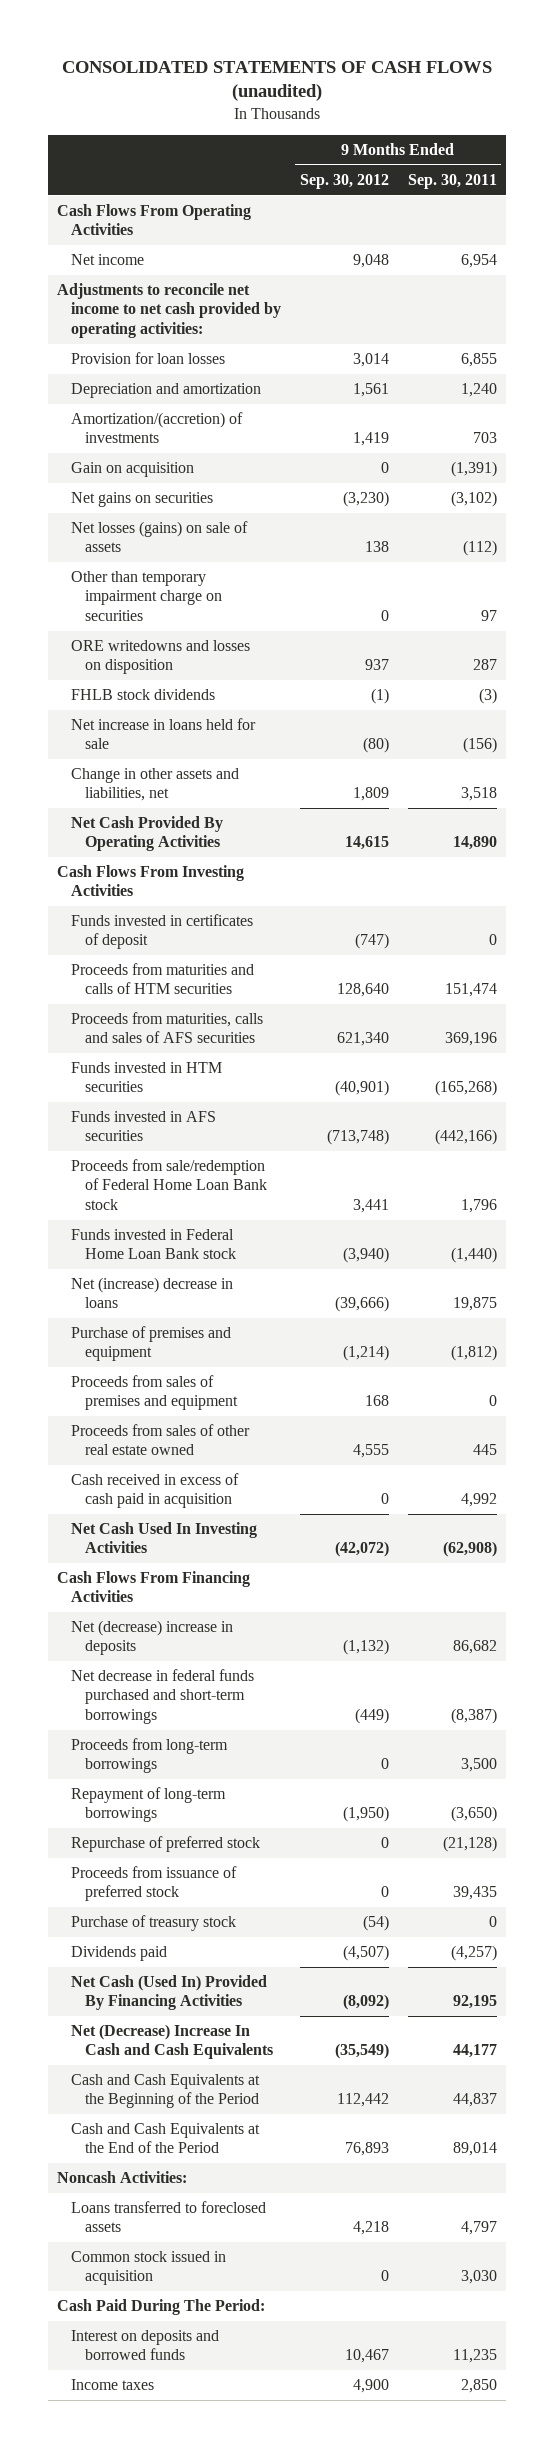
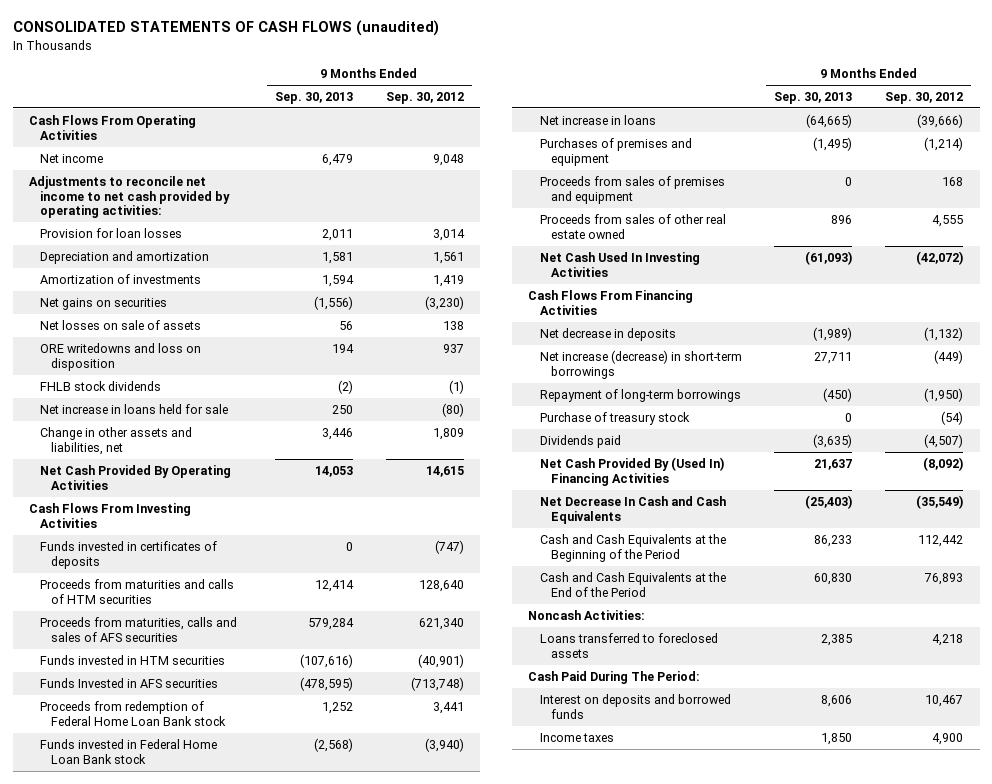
[407,173,497,189] Sep. 30, 2011 -> none
none -> [275,91,354,104] Sep. 30, 2013
[71,462,195,478] Gain on acquisition -> none
[71,412,244,444] Amortization/(accretion) of investments -> [40,273,202,284] Amortization of investments
[71,571,222,621] Other than temporary impairment charge on securities -> none
[71,521,249,553] Net losses (gains) on sale of assets -> [40,319,202,330] Net losses on sale of assets
[71,640,251,675] ORE writedowns and losses on disposition -> [40,342,202,371] ORE writedowns and loss on disposition
[71,914,254,950] Funds invested in certificates of deposit -> [40,540,218,569] Funds invested in certificates of deposits
[71,1111,217,1142] Funds invested in AFS securities -> [40,677,219,688] Funds Invested in AFS securities
[71,1159,267,1210] Proceeds from sale/redemption of Federal Home Loan Bank stock -> [40,700,227,726] Proceeds from redemption of Federal Home Loan Bank stock
[71,1277,234,1309] Net (increase) decrease in loans -> [539,114,656,125] Net increase in loans
[71,1326,232,1362] Purchase of premises and equipment -> [539,137,692,166] Purchases of premises and equipment
[71,1473,240,1509] Cash received in excess of cash paid in acquisition -> none
[71,1738,229,1774] Proceeds from long-term borrowings -> none
[71,1620,234,1656] Net (decrease) increase in deposits -> [539,327,676,341] Net decrease in deposits
[71,1669,255,1724] Net decrease in federal funds purchased and short-term borrowings -> [539,349,742,379] Net increase (decrease) in short-term borrowings
[71,1836,261,1853] Repurchase of preferred stock -> none
[71,1866,238,1902] Proceeds from issuance of preferred stock -> none
[71,1975,268,2011] Net Cash (Used In) Provided By Financing Activities -> [539,456,724,486] Net Cash Provided By (Used In) Financing Activities
[71,2024,273,2060] Net (Decrease) Increase In Cash and Cash Equivalents -> [539,495,726,524] Net Decrease In Cash and Cash Equivalents
[71,2251,227,2286] Common stock issued in acquisition -> none

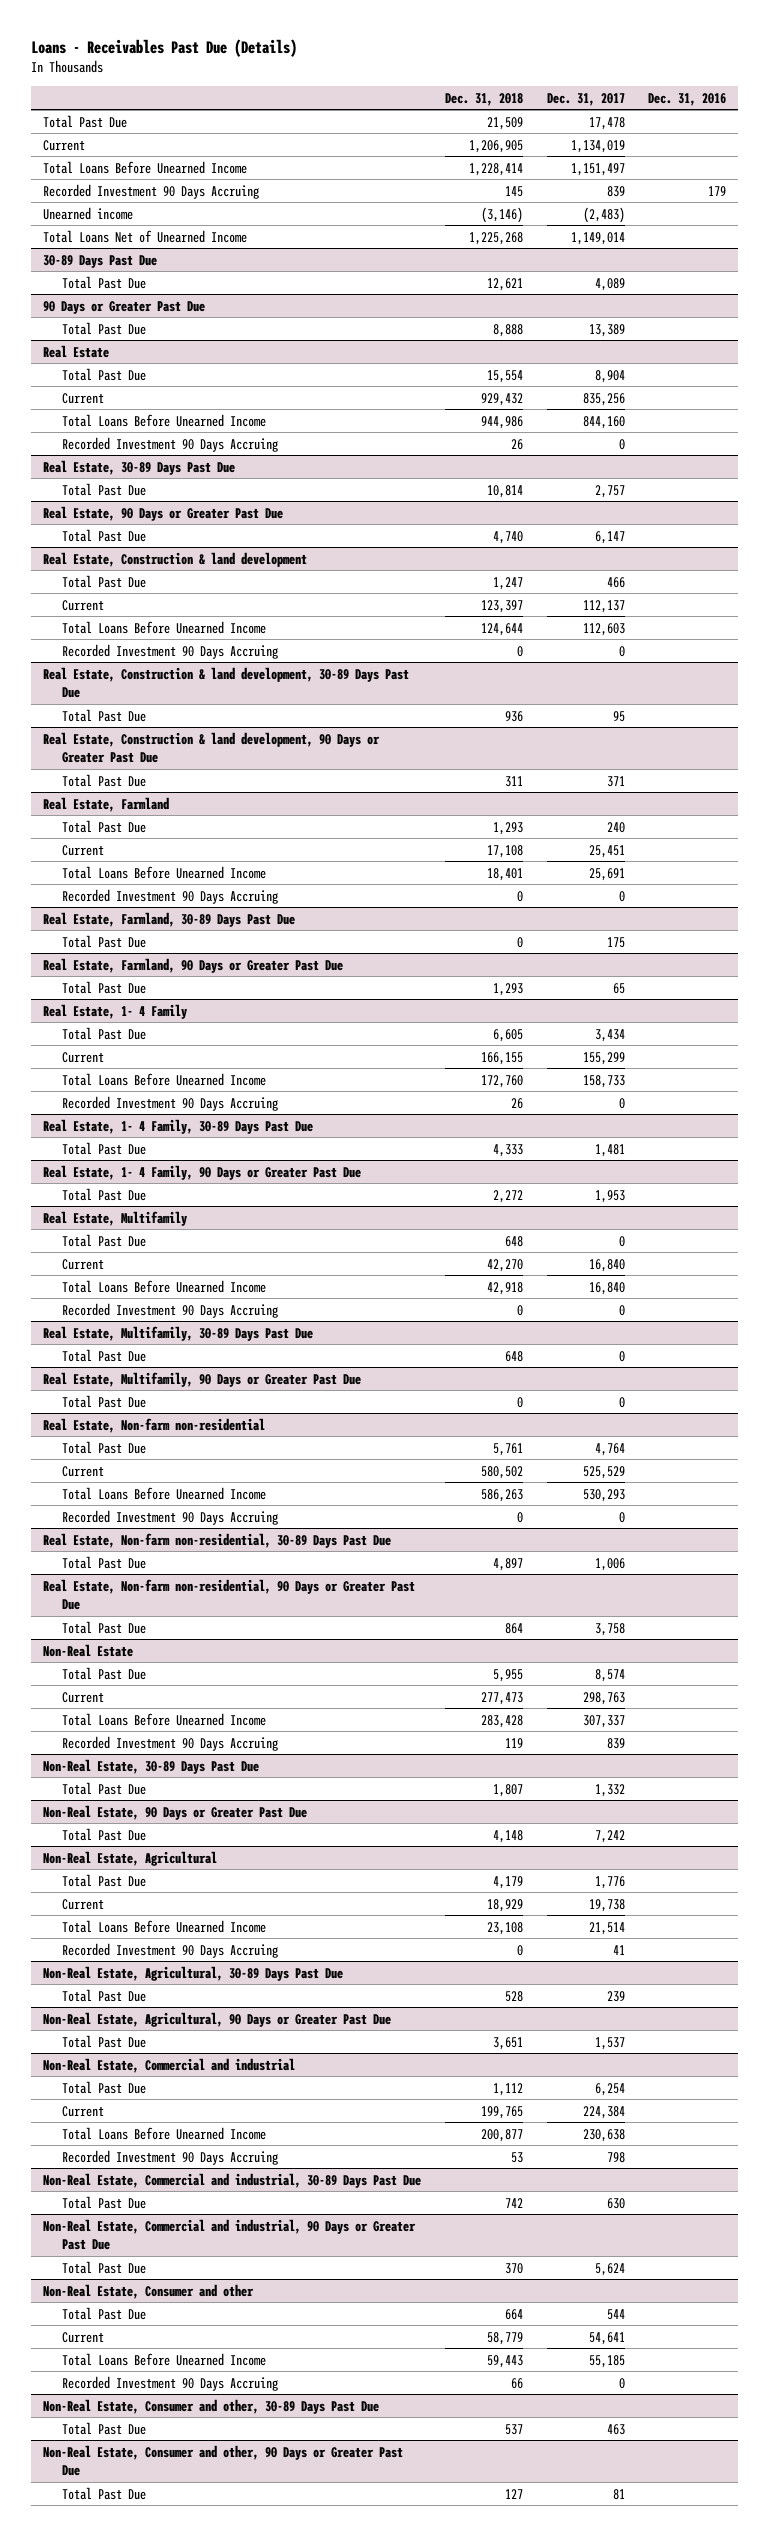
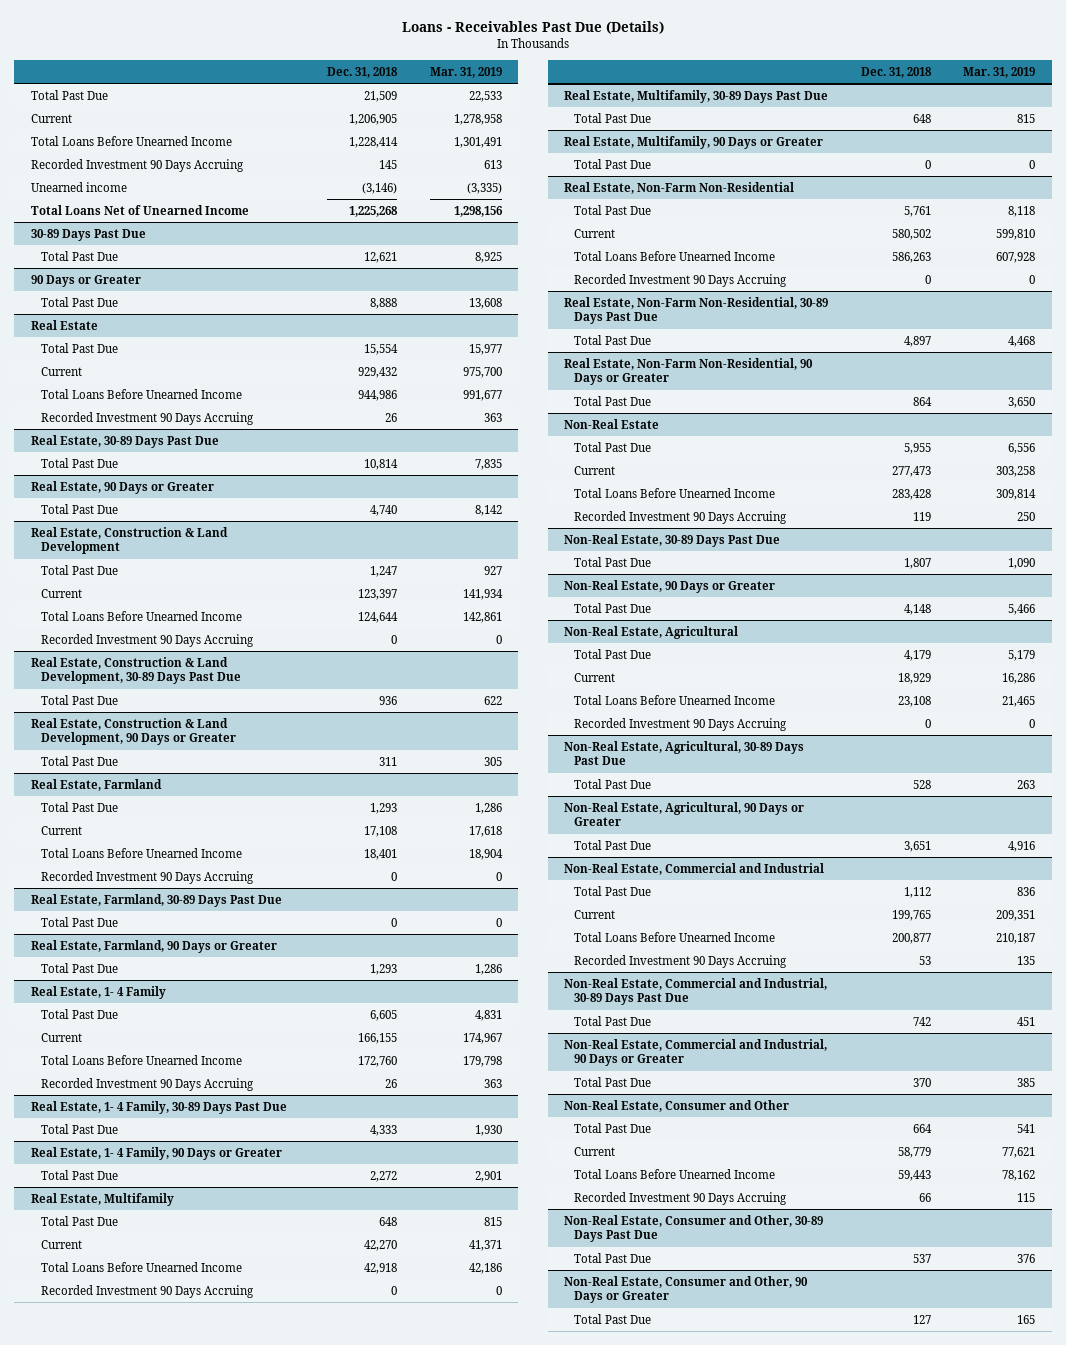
[546,92,625,106] Dec. 31, 2017 -> none
[648,92,727,106] Dec. 31, 2016 -> none
none -> [430,66,503,78] Mar. 31, 2019
[42,300,205,314] 90 Days or Greater Past Due -> [30,274,141,287] 90 Days or Greater
[42,505,283,521] Real Estate, 90 Days or Greater Past Due -> [30,480,214,494] Real Estate, 90 Days or Greater
[42,551,307,567] Real Estate, Construction & land development -> [30,526,228,555] Real Estate, Construction & Land Development
[42,666,409,698] Real Estate, Construction & land development, 30-89 Days Past Due -> [30,656,241,685] Real Estate, Construction & Land Development, 30-89 Days Past Due
[42,731,380,763] Real Estate, Construction & land development, 90 Days or Greater Past Due -> [30,717,236,746] Real Estate, Construction & Land Development, 90 Days or Greater
[42,957,343,973] Real Estate, Farmland, 90 Days or Greater Past Due -> [30,939,277,953] Real Estate, Farmland, 90 Days or Greater
[42,1164,361,1180] Real Estate, 1- 4 Family, 90 Days or Greater Past Due -> [30,1146,282,1160] Real Estate, 1- 4 Family, 90 Days or Greater
[42,1371,361,1387] Real Estate, Multifamily, 90 Days or Greater Past Due -> [563,135,823,149] Real Estate, Multifamily, 90 Days or Greater
[42,1417,265,1433] Real Estate, Non-farm non-residential -> [563,181,794,194] Real Estate, Non-Farm Non-Residential
[42,1532,391,1548] Real Estate, Non-farm non-residential, 30-89 Days Past Due -> [563,296,828,325] Real Estate, Non-Farm Non-Residential, 30-89 Days Past Due
[42,1578,415,1610] Real Estate, Non-farm non-residential, 90 Days or Greater Past Due -> [563,357,813,386] Real Estate, Non-Farm Non-Residential, 90 Days or Greater
[42,1804,307,1820] Non-Real Estate, 90 Days or Greater Past Due -> [563,579,775,593] Non-Real Estate, 90 Days or Greater
[42,2011,391,2027] Non-Real Estate, Agricultural, 90 Days or Greater Past Due -> [563,801,804,827] Non-Real Estate, Agricultural, 90 Days or Greater
[42,2057,295,2073] Non-Real Estate, Commercial and industrial -> [563,862,824,875] Non-Real Estate, Commercial and Industrial
[42,2172,421,2188] Non-Real Estate, Commercial and industrial, 30-89 Days Past Due -> [563,977,827,1006] Non-Real Estate, Commercial and Industrial, 30-89 Days Past Due
[42,2218,416,2250] Non-Real Estate, Commercial and industrial, 90 Days or Greater Past Due -> [563,1038,827,1067] Non-Real Estate, Commercial and Industrial, 90 Days or Greater
[42,2283,254,2299] Non-Real Estate, Consumer and other -> [563,1099,789,1112] Non-Real Estate, Consumer and Other
[42,2398,379,2414] Non-Real Estate, Consumer and other, 30-89 Days Past Due -> [563,1214,823,1243] Non-Real Estate, Consumer and Other, 30-89 Days Past Due
[42,2444,403,2476] Non-Real Estate, Consumer and other, 90 Days or Greater Past Due -> [563,1275,808,1304] Non-Real Estate, Consumer and Other, 90 Days or Greater

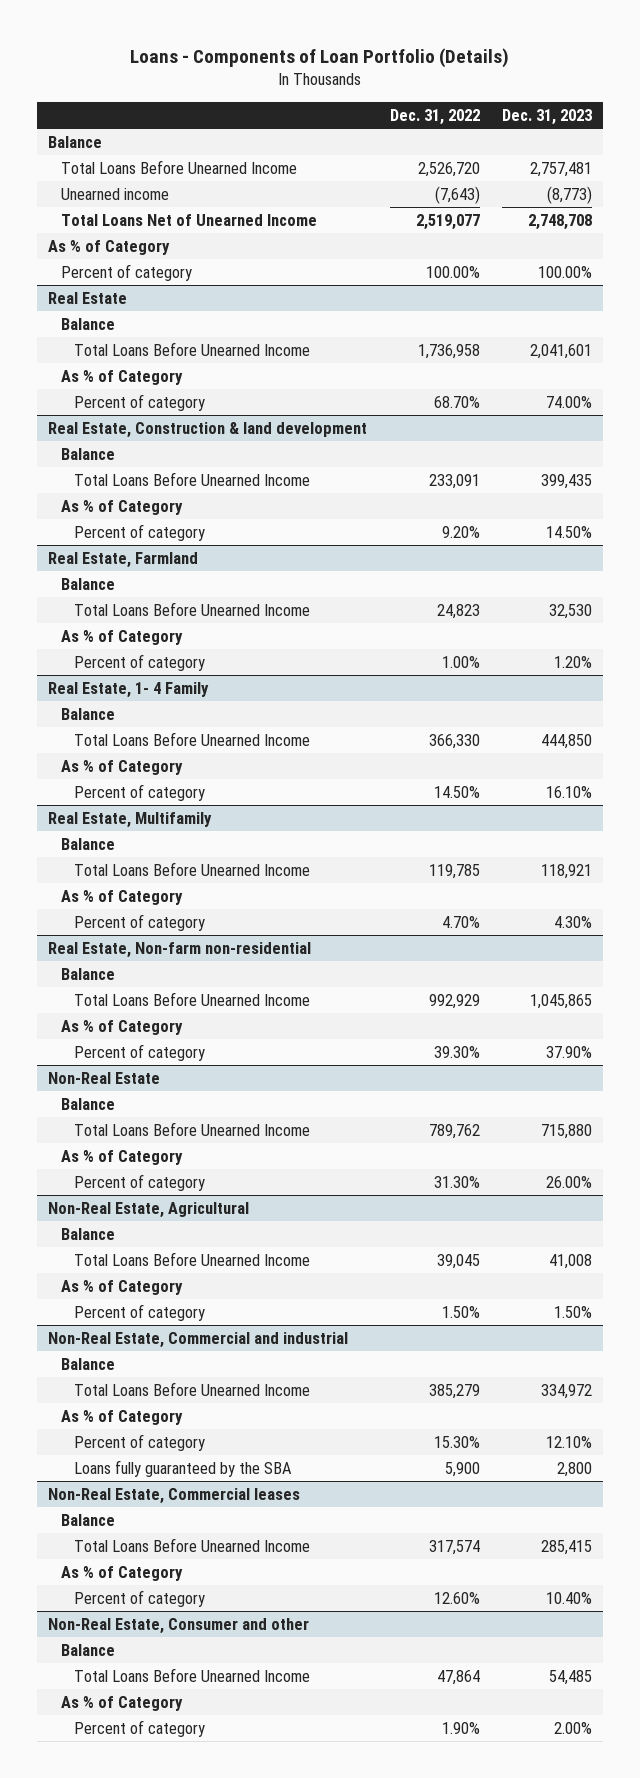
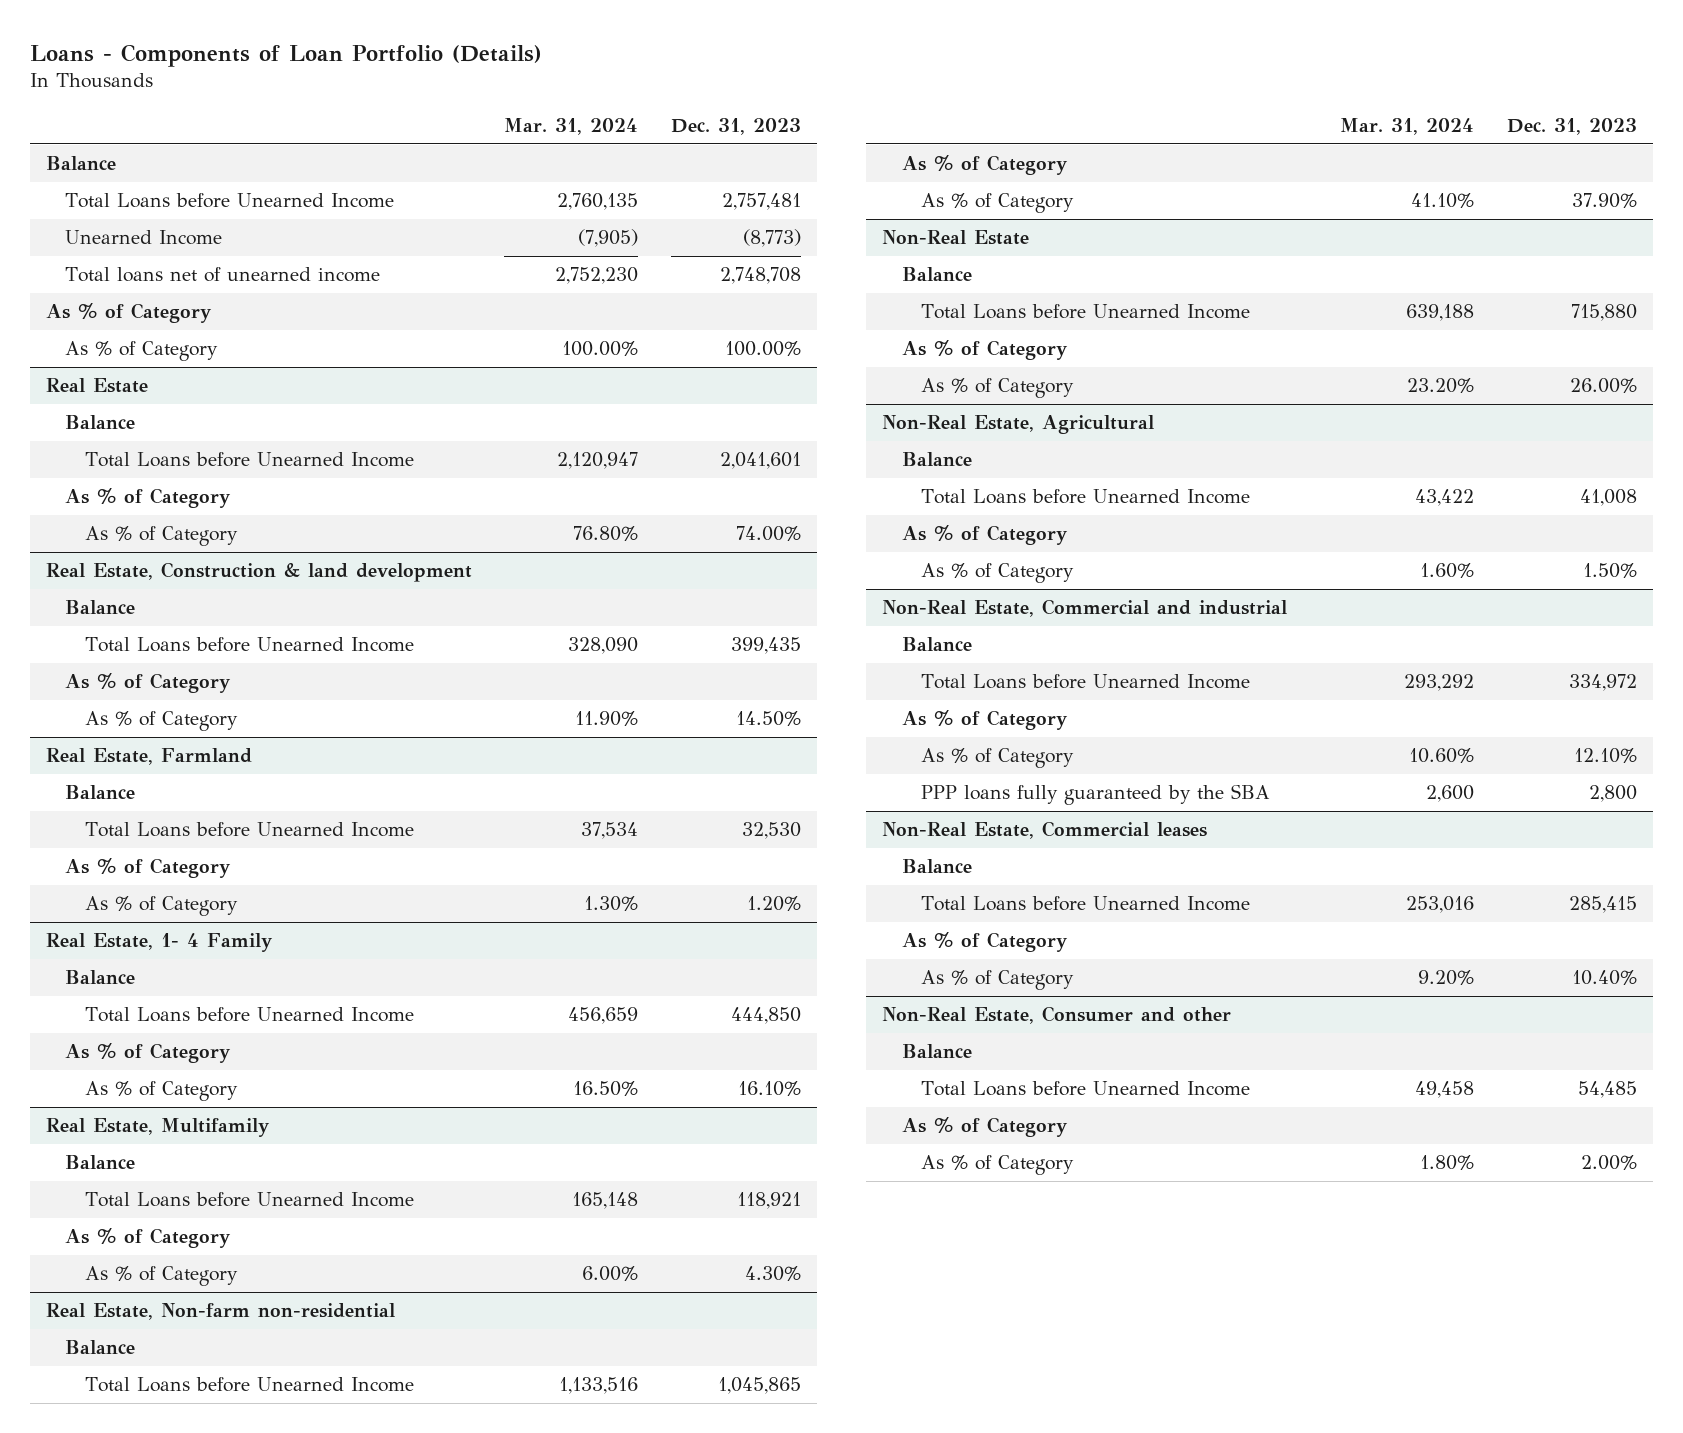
[389,108,480,125] Dec. 31, 2022 -> none
none -> [504,118,639,136] Mar. 31, 2024
[61,160,298,175] Total Loans Before Unearned Income -> [65,193,395,209] Total Loans before Unearned Income
[61,188,170,201] Unearned income -> [65,230,223,246] Unearned Income
[61,214,318,227] Total Loans Net of Unearned Income -> [65,267,381,283] Total loans net of unearned income
[61,264,193,282] Percent of category -> [65,341,219,362] As % of Category
[74,342,311,357] Total Loans Before Unearned Income -> [84,452,414,468] Total Loans before Unearned Income
[74,394,206,412] Percent of category -> [84,526,238,547] As % of Category
[74,472,311,487] Total Loans Before Unearned Income -> [84,637,414,653] Total Loans before Unearned Income
[74,524,206,542] Percent of category -> [84,711,238,732] As % of Category
[74,602,311,617] Total Loans Before Unearned Income -> [84,822,414,838] Total Loans before Unearned Income
[74,654,206,672] Percent of category -> [84,896,238,917] As % of Category
[74,732,311,747] Total Loans Before Unearned Income -> [84,1007,414,1023] Total Loans before Unearned Income
[74,784,206,802] Percent of category -> [84,1081,238,1102] As % of Category
[74,862,311,877] Total Loans Before Unearned Income -> [84,1192,414,1208] Total Loans before Unearned Income
[74,914,206,932] Percent of category -> [84,1266,238,1287] As % of Category
[74,992,311,1007] Total Loans Before Unearned Income -> [84,1377,414,1393] Total Loans before Unearned Income
[74,1044,206,1062] Percent of category -> [920,193,1074,214] As % of Category
[74,1122,311,1137] Total Loans Before Unearned Income -> [920,304,1250,320] Total Loans before Unearned Income
[74,1174,206,1192] Percent of category -> [920,378,1074,399] As % of Category
[74,1252,311,1267] Total Loans Before Unearned Income -> [920,489,1250,505] Total Loans before Unearned Income
[74,1304,206,1322] Percent of category -> [920,563,1074,584] As % of Category
[74,1382,311,1397] Total Loans Before Unearned Income -> [920,674,1250,690] Total Loans before Unearned Income
[74,1434,206,1452] Percent of category -> [920,748,1074,769] As % of Category
[74,1460,293,1478] Loans fully guaranteed by the SBA -> [920,784,1270,806] PPP loans fully guaranteed by the SBA
[74,1538,311,1553] Total Loans Before Unearned Income -> [920,896,1250,912] Total Loans before Unearned Income
[74,1590,206,1608] Percent of category -> [920,970,1074,991] As % of Category
[74,1668,311,1683] Total Loans Before Unearned Income -> [920,1081,1250,1097] Total Loans before Unearned Income
[74,1720,206,1738] Percent of category -> [920,1155,1074,1176] As % of Category

